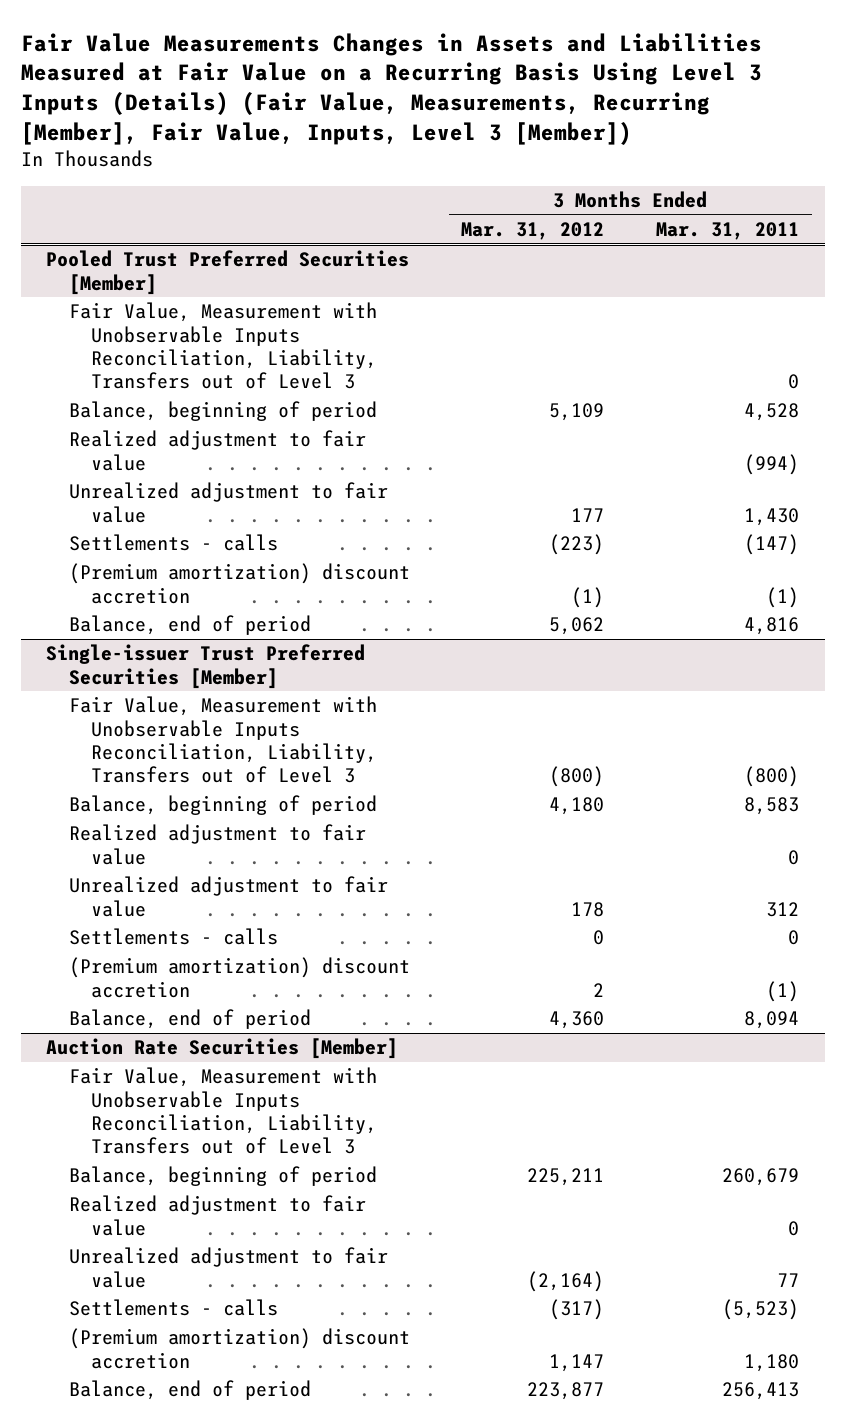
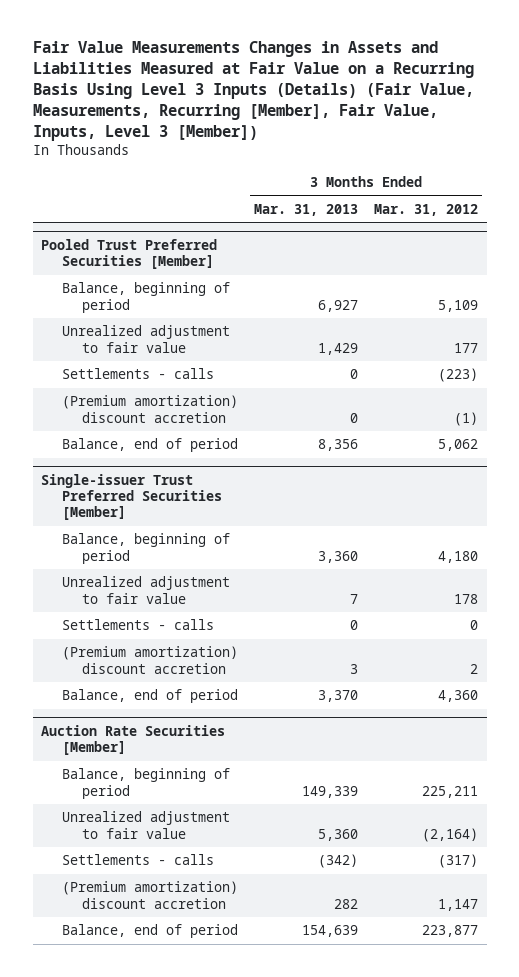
[656,221,800,240] Mar. 31, 2011 -> none
none -> [253,203,358,216] Mar. 31, 2013
[68,302,378,390] Fair Value, Measurement with Unobservable Inputs Reconciliation, Liability, Transfers out of Level 3 -> none
[68,430,366,471] Realized adjustment to fair value -> none
[68,696,378,784] Fair Value, Measurement with Unobservable Inputs Reconciliation, Liability, Transfers out of Level 3 -> none
[68,824,366,865] Realized adjustment to fair value -> none
[68,1067,378,1155] Fair Value, Measurement with Unobservable Inputs Reconciliation, Liability, Transfers out of Level 3 -> none
[68,1195,366,1236] Realized adjustment to fair value -> none

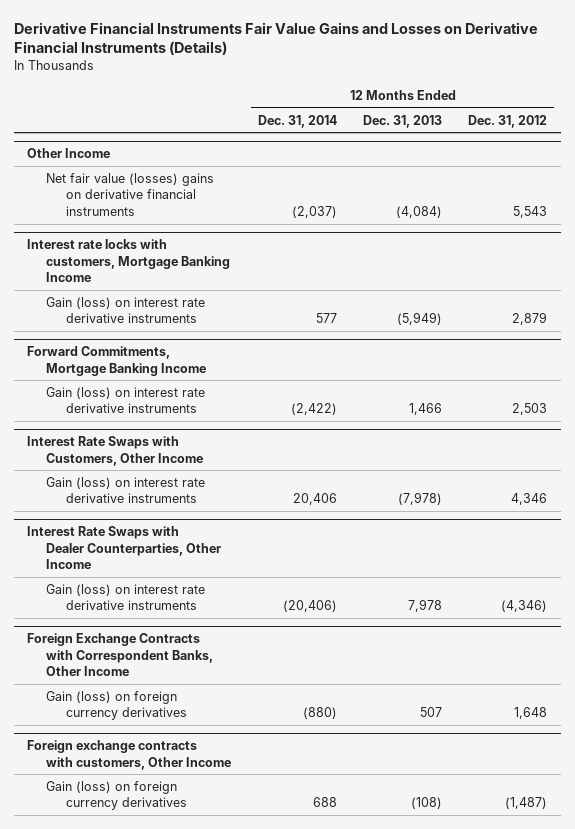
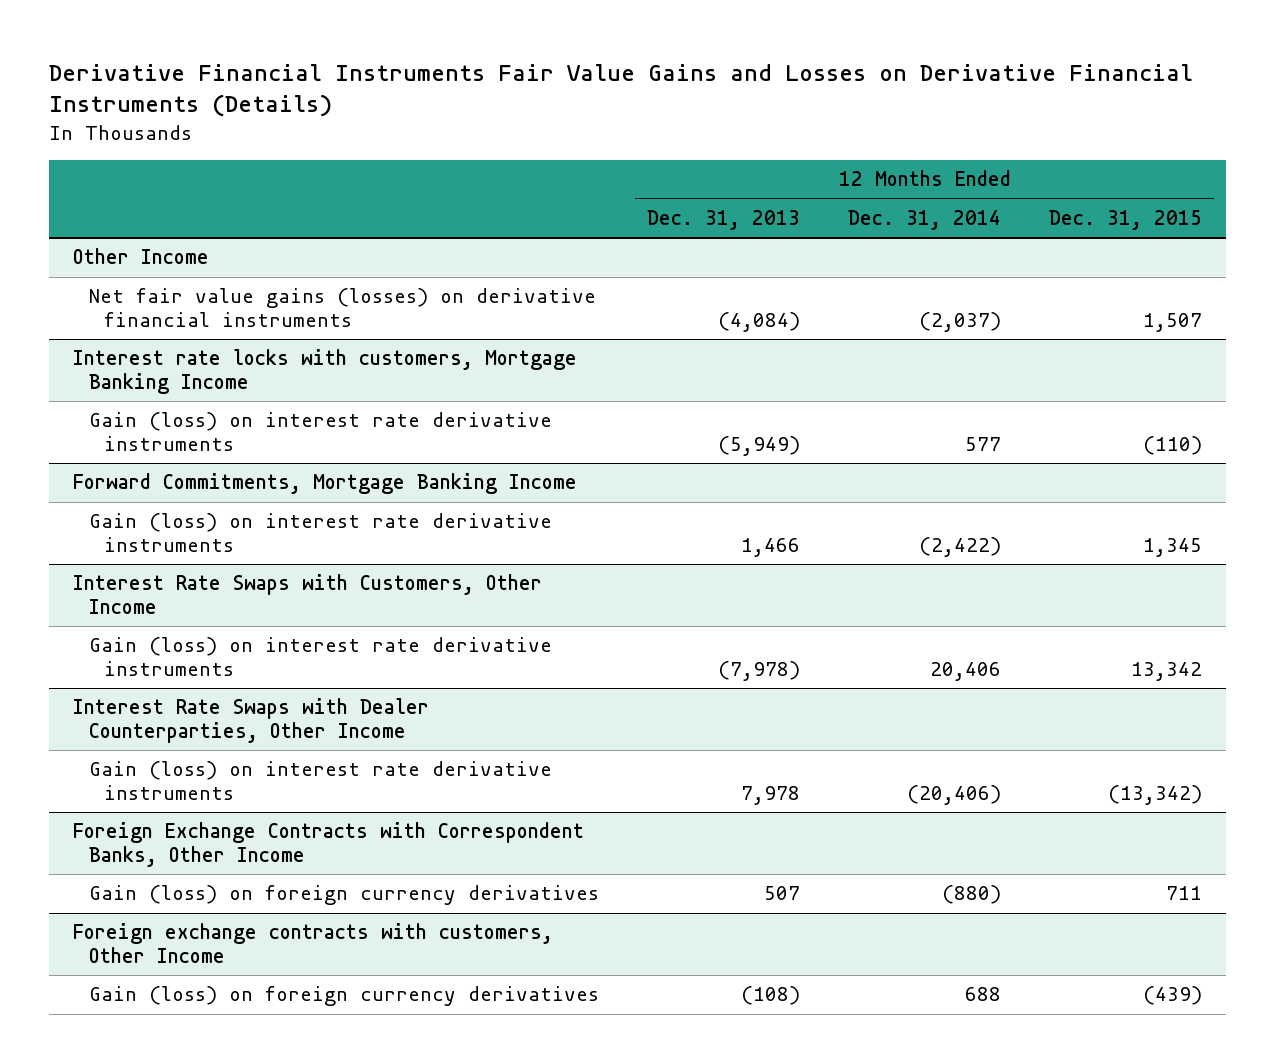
[468,114,548,128] Dec. 31, 2012 -> none
none -> [1049,209,1203,230] Dec. 31, 2015
[46,173,215,216] Net fair value (losses) gains on derivative financial instruments -> [88,288,596,328] Net fair value gains (losses) on derivative financial instruments

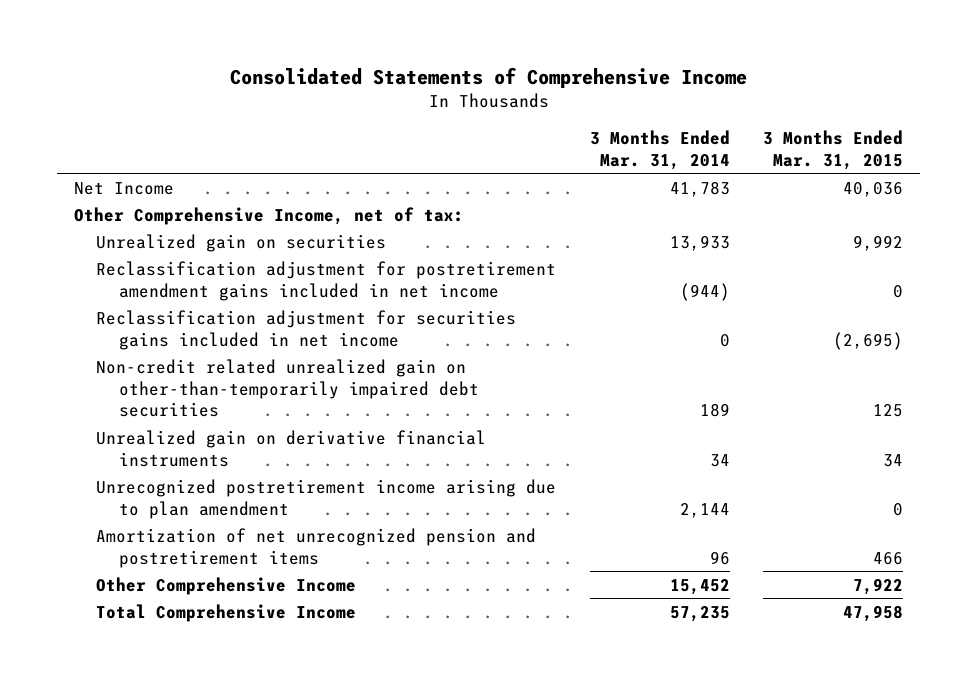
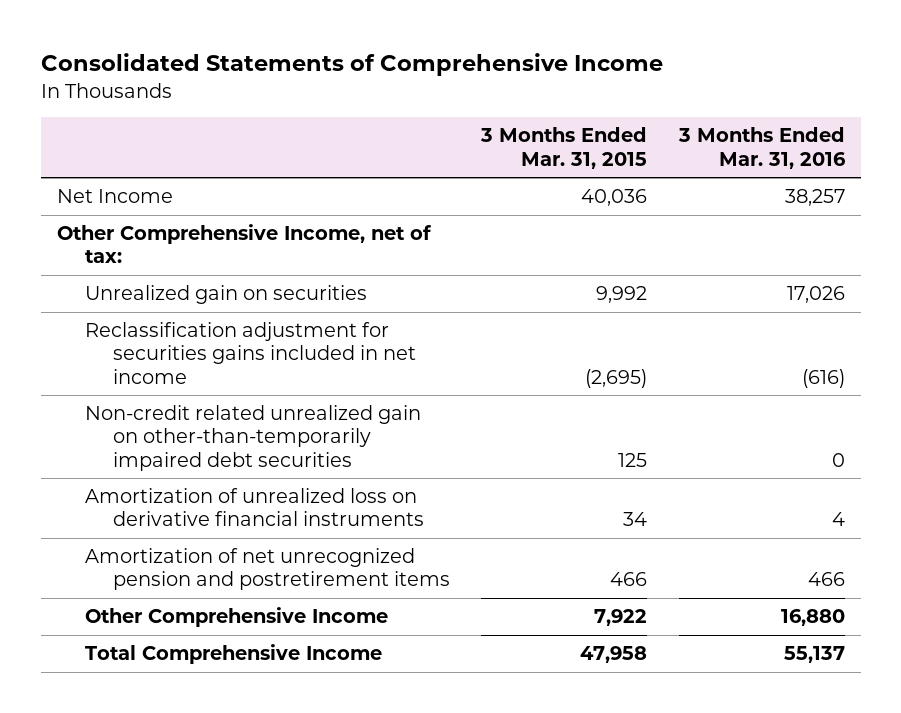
[589,130,730,170] 3 Months Ended Mar. 31, 2014 -> none
none -> [677,127,846,169] 3 Months Ended Mar. 31, 2016
[96,260,557,301] Reclassification adjustment for postretirement amendment gains included in net income -> none
[96,478,557,519] Unrecognized postretirement income arising due to plan amendment -> none
[96,429,487,467] Unrealized gain on derivative financial instruments -> [84,488,424,527] Amortization of unrealized loss on derivative financial instruments

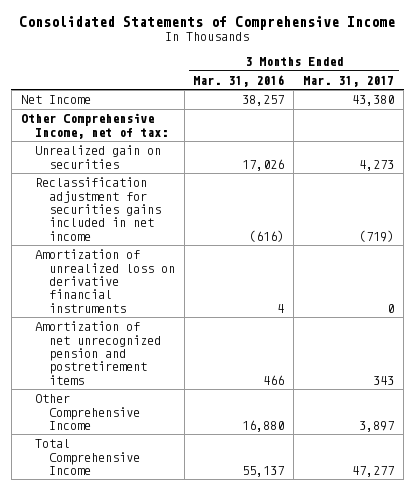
[480,127,648,169] 3 Months Ended Mar. 31, 2015 -> none
none -> [303,75,395,87] Mar. 31, 2017
[84,405,421,471] Non-credit related unrealized gain on other-than-temporarily impaired debt securities -> none

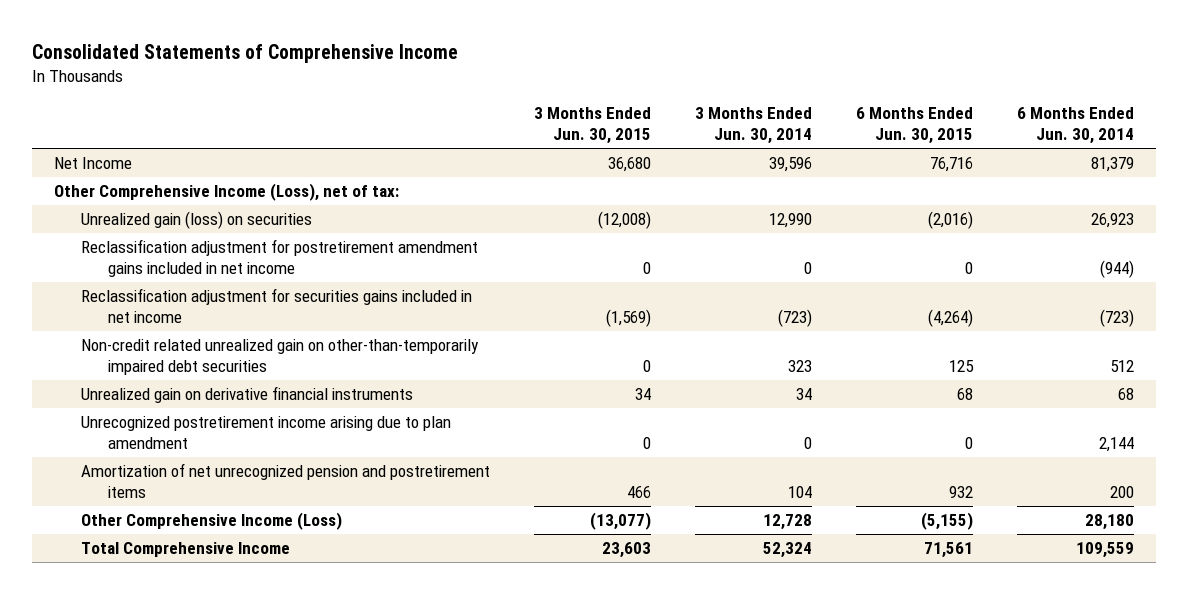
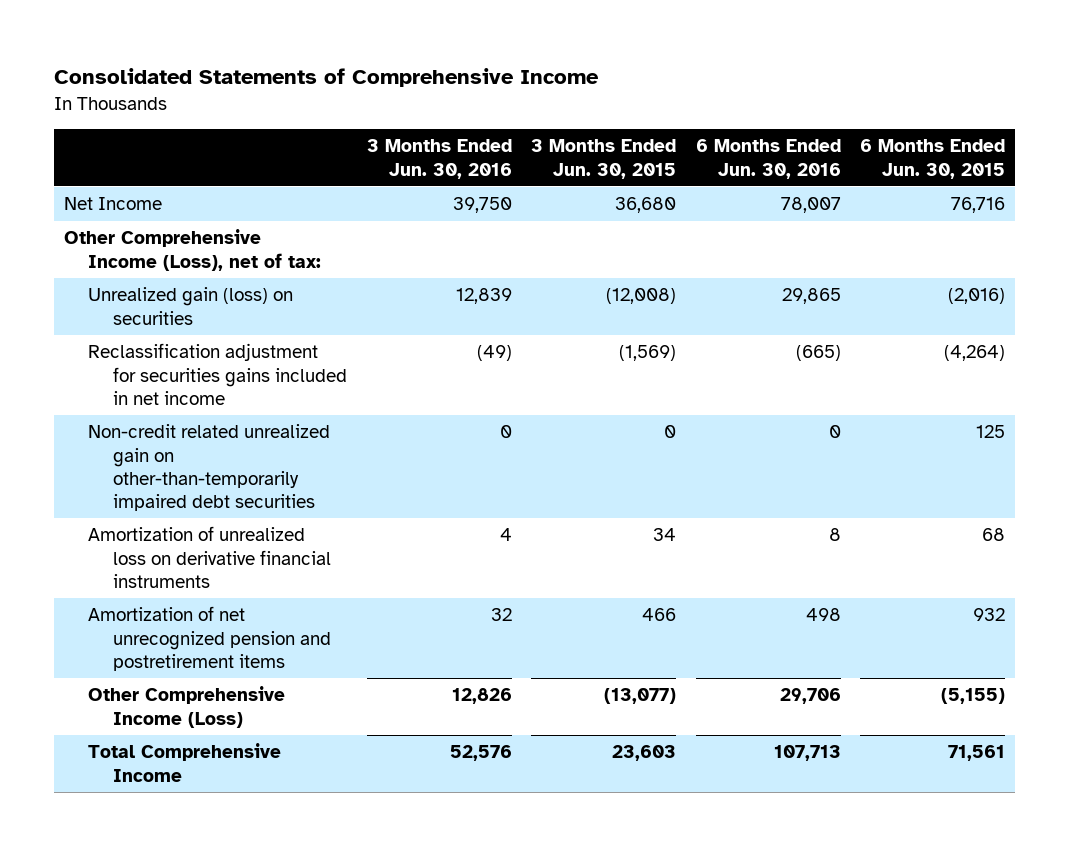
[695,107,813,145] 3 Months Ended Jun. 30, 2014 -> none
[1017,107,1135,145] 6 Months Ended Jun. 30, 2014 -> none
none -> [366,139,512,179] 3 Months Ended Jun. 30, 2016
none -> [695,139,841,179] 6 Months Ended Jun. 30, 2016
[81,239,479,277] Reclassification adjustment for postretirement amendment gains included in net income -> none
[81,416,452,449] Unrecognized postretirement income arising due to plan amendment -> none
[81,386,414,404] Unrealized gain on derivative financial instruments -> [88,526,332,588] Amortization of unrealized loss on derivative financial instruments

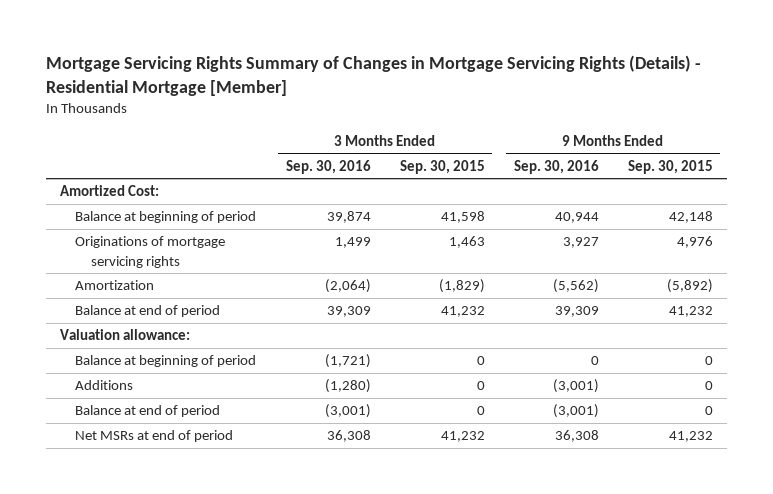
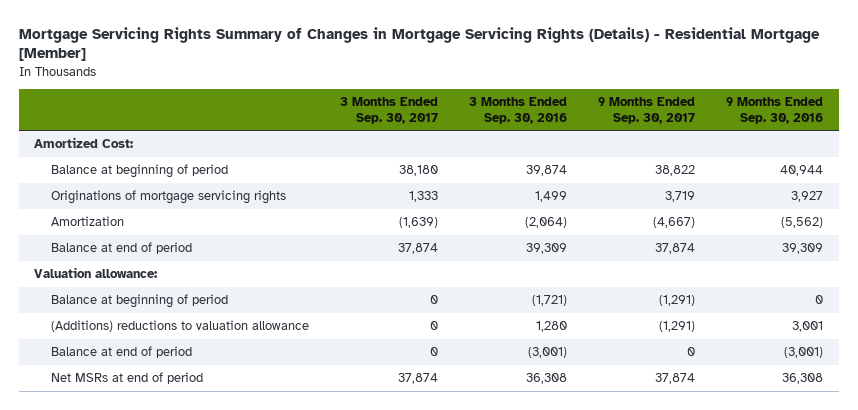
[399,159,485,174] Sep. 30, 2015 -> none
[627,159,713,174] Sep. 30, 2015 -> none
none -> [340,96,439,124] 3 Months Ended Sep. 30, 2017
none -> [598,96,696,124] 9 Months Ended Sep. 30, 2017
[75,380,134,391] Additions -> [51,320,310,333] (Additions) reductions to valuation allowance
[324,379,371,394] (1,280) -> [536,321,568,333] 1,280
[552,379,599,394] (3,001) -> [792,321,824,333] 3,001

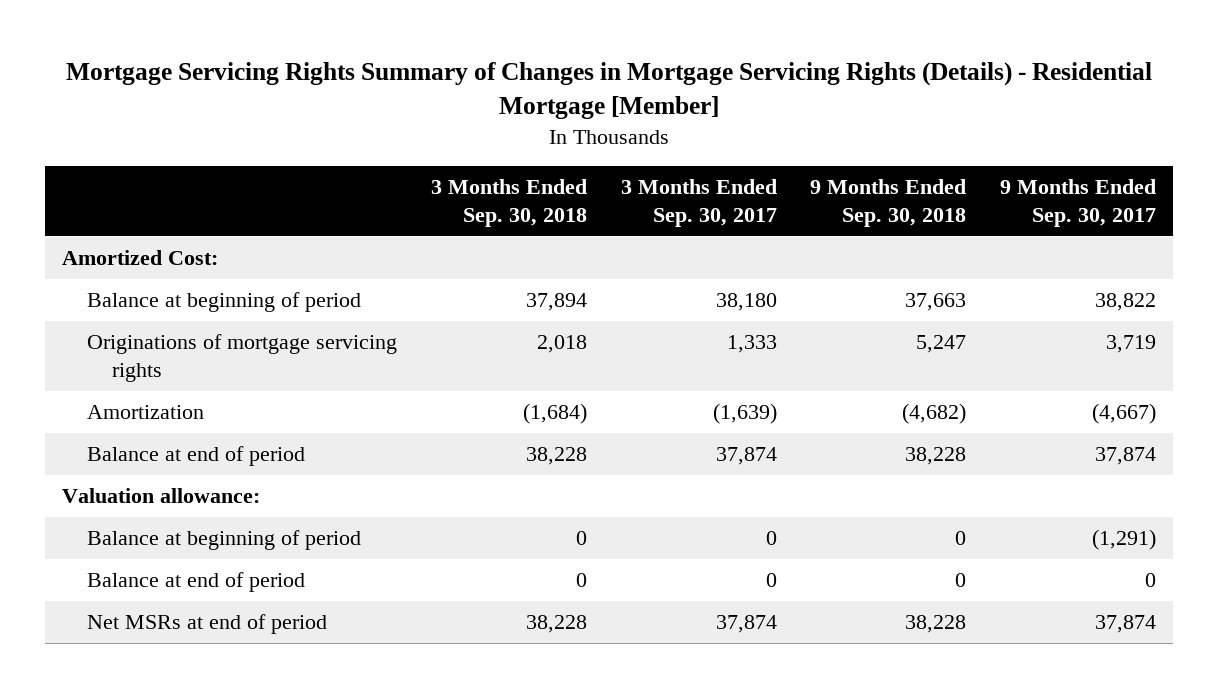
[469,96,568,124] 3 Months Ended Sep. 30, 2016 -> none
[726,96,824,124] 9 Months Ended Sep. 30, 2016 -> none
none -> [430,179,587,228] 3 Months Ended Sep. 30, 2018
none -> [810,179,967,228] 9 Months Ended Sep. 30, 2018
[51,320,310,333] (Additions) reductions to valuation allowance -> none

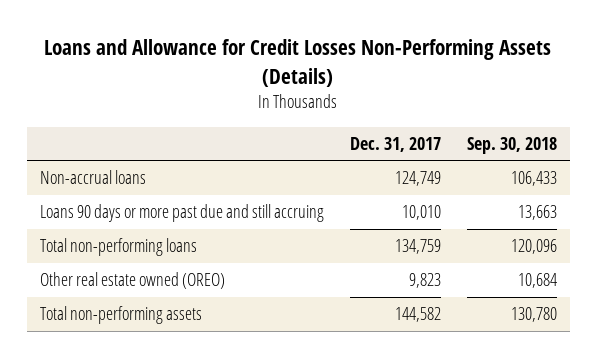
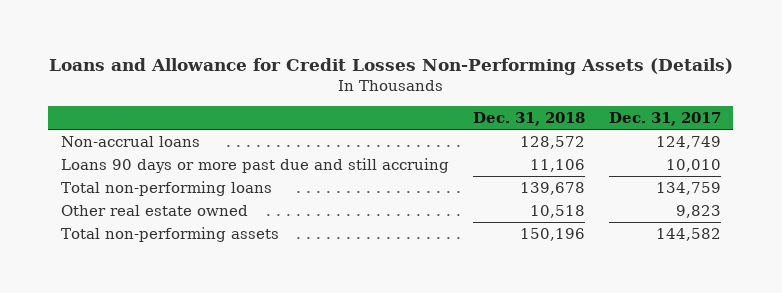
[466,137,557,155] Sep. 30, 2018 -> none
none -> [472,111,585,126] Dec. 31, 2018
[40,272,226,290] Other real estate owned (OREO) -> [60,204,248,216] Other real estate owned

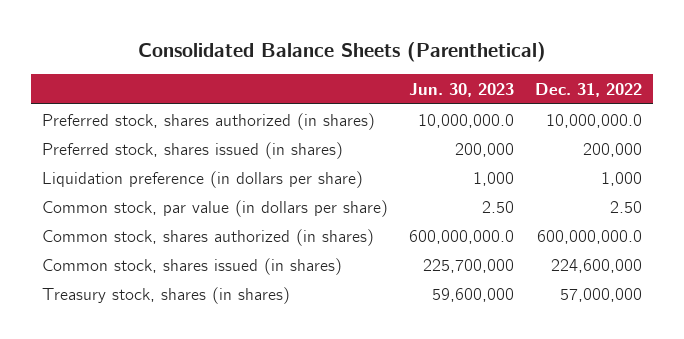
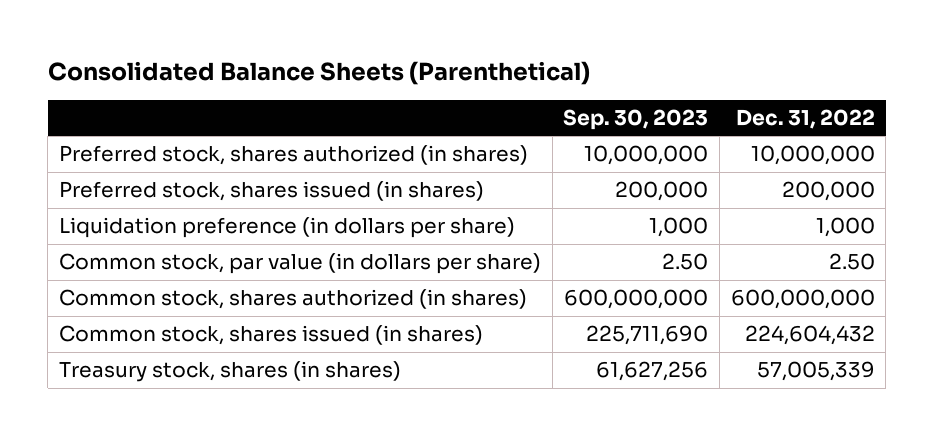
[408,83,514,98] Jun. 30, 2023 -> none
none -> [563,109,709,131] Sep. 30, 2023
[546,113,643,128] 10,000,000.0 -> [750,145,875,166] 10,000,000
[537,229,643,244] 600,000,000.0 -> [730,289,875,310] 600,000,000
[551,258,643,273] 224,600,000 -> [744,325,875,346] 224,604,432
[560,287,643,302] 57,000,000 -> [756,361,875,382] 57,005,339

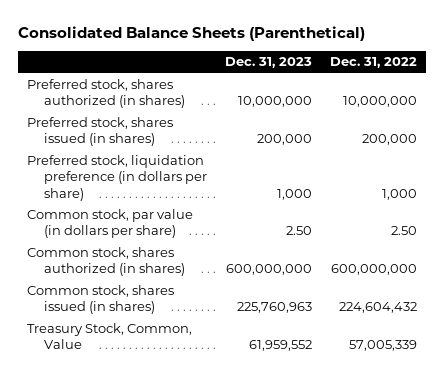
[563,109,709,131] Sep. 30, 2023 -> none
none -> [224,57,312,69] Dec. 31, 2023
[59,217,516,239] Liquidation preference (in dollars per share) -> [26,155,208,201] Preferred stock, liquidation preference (in dollars per share)
[59,361,402,383] Treasury stock, shares (in shares) -> [26,323,192,350] Treasury Stock, Common, Value

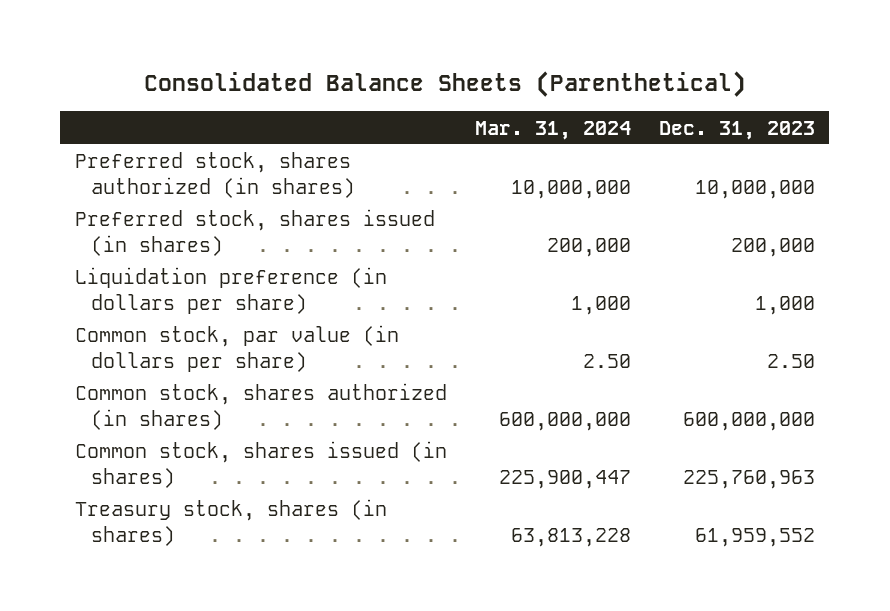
[329,57,417,69] Dec. 31, 2022 -> none
none -> [474,120,631,140] Mar. 31, 2024
[26,155,208,201] Preferred stock, liquidation preference (in dollars per share) -> [74,267,387,314] Liquidation preference (in dollars per share)
[26,323,192,350] Treasury Stock, Common, Value -> [74,499,387,546] Treasury stock, shares (in shares)

